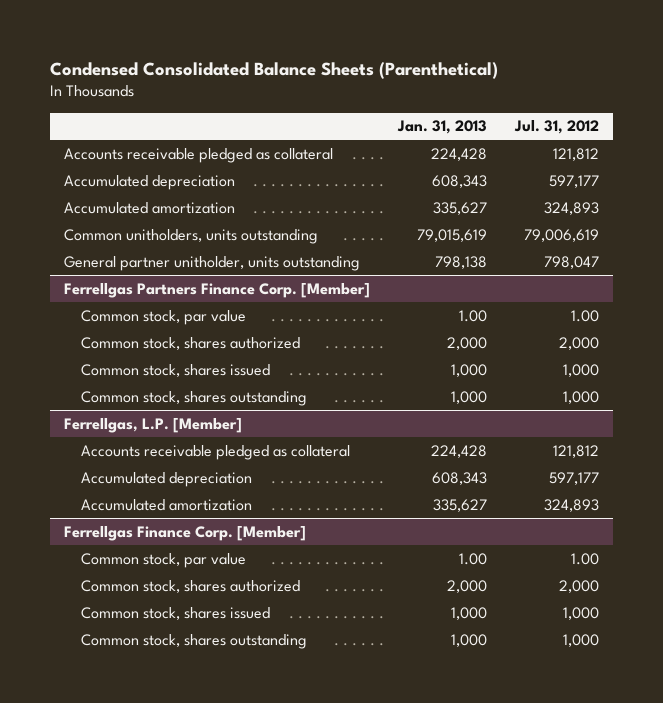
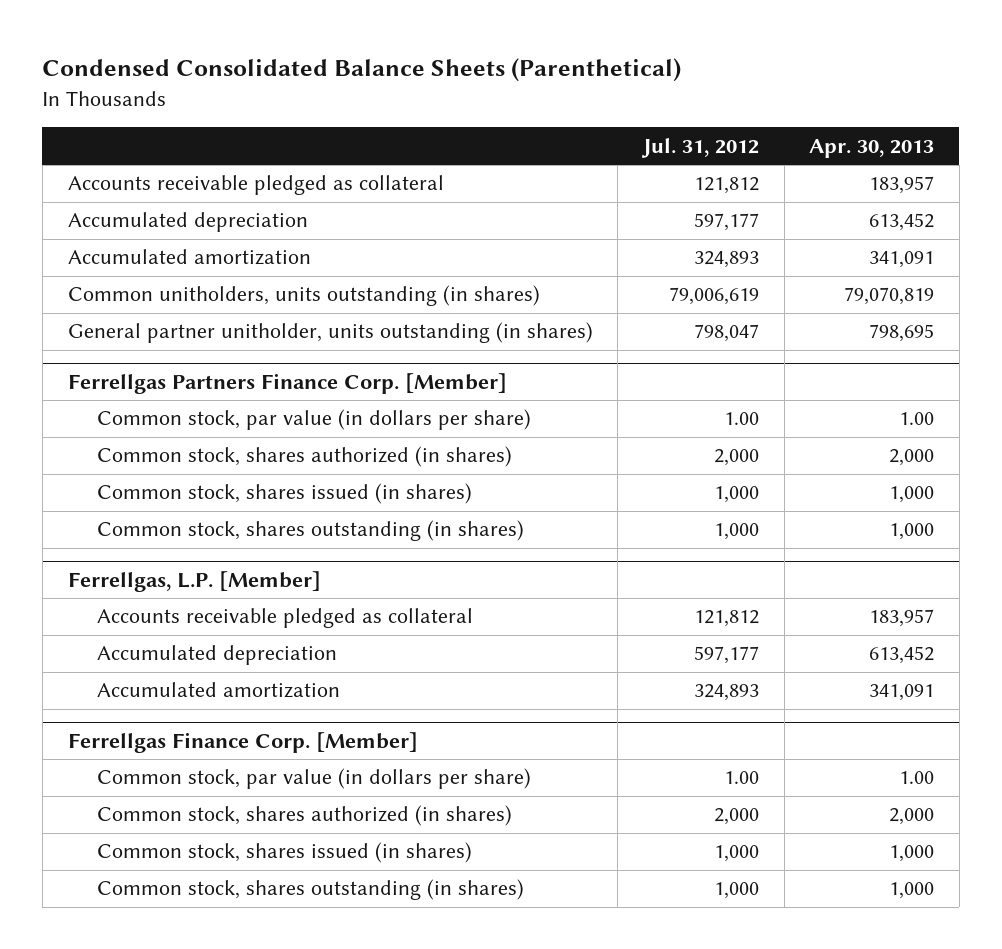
[396,120,487,135] Jan. 31, 2013 -> none
none -> [809,138,935,158] Apr. 30, 2013
[63,228,318,244] Common unitholders, units outstanding -> [67,285,540,307] Common unitholders, units outstanding (in shares)
[63,255,360,271] General partner unitholder, units outstanding -> [67,322,593,344] General partner unitholder, units outstanding (in shares)
[80,309,246,325] Common stock, par value -> [96,409,531,431] Common stock, par value (in dollars per share)
[80,336,300,350] Common stock, shares authorized -> [96,446,512,468] Common stock, shares authorized (in shares)
[80,363,270,377] Common stock, shares issued -> [96,483,472,505] Common stock, shares issued (in shares)
[80,390,307,406] Common stock, shares outstanding -> [96,520,524,542] Common stock, shares outstanding (in shares)
[80,552,246,568] Common stock, par value -> [96,768,531,790] Common stock, par value (in dollars per share)
[80,579,300,593] Common stock, shares authorized -> [96,805,512,827] Common stock, shares authorized (in shares)
[80,606,270,620] Common stock, shares issued -> [96,842,472,864] Common stock, shares issued (in shares)
[80,633,307,649] Common stock, shares outstanding -> [96,879,524,901] Common stock, shares outstanding (in shares)

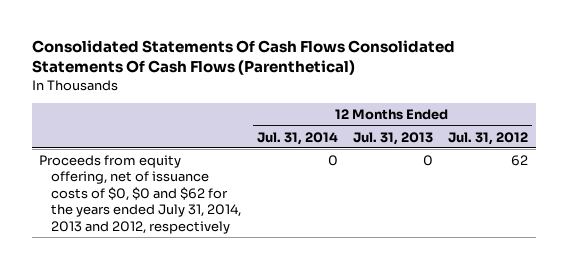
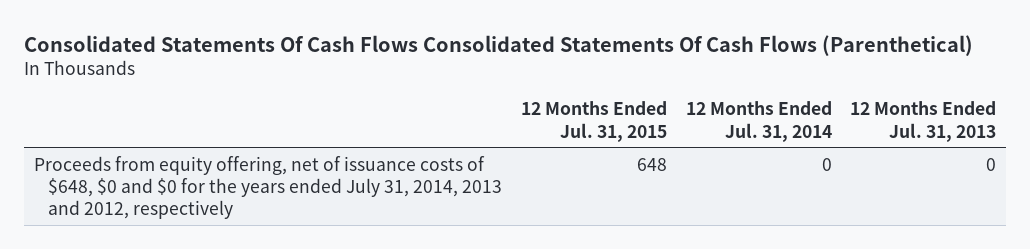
[448,131,529,145] Jul. 31, 2012 -> none
none -> [520,101,667,142] 12 Months Ended Jul. 31, 2015
[39,155,242,234] Proceeds from equity offering, net of issuance costs of $0, $0 and $62 for the years ended July 31, 2014, 2013 and 2012, respectively -> [33,155,502,219] Proceeds from equity offering, net of issuance costs of $648, $0 and $0 for the years ended July 31, 2014, 2013 and 2012, respectively

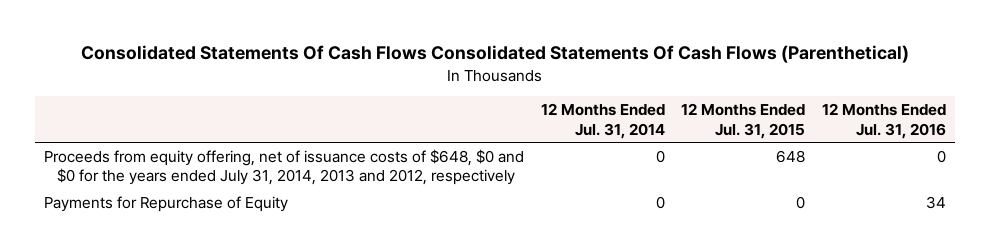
[850,101,997,142] 12 Months Ended Jul. 31, 2013 -> none
none -> [822,102,947,139] 12 Months Ended Jul. 31, 2016
none -> [43,195,288,212] Payments for Repurchase of Equity

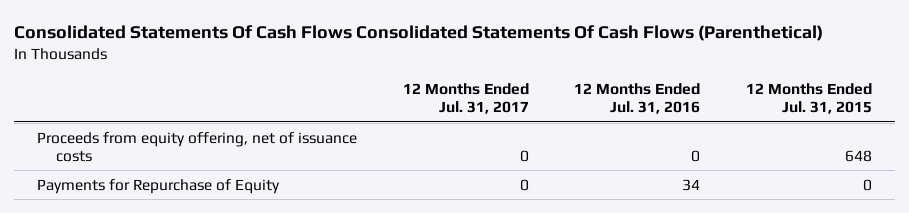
[540,102,665,139] 12 Months Ended Jul. 31, 2014 -> none
none -> [402,83,529,115] 12 Months Ended Jul. 31, 2017
[43,148,524,186] Proceeds from equity offering, net of issuance costs of $648, $0 and $0 for the years ended July 31, 2014, 2013 and 2012, respectively -> [36,131,357,162] Proceeds from equity offering, net of issuance costs

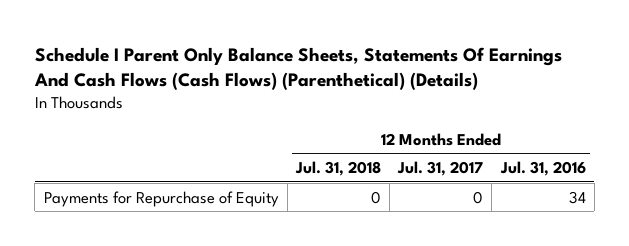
[13,25,823,42] Consolidated Statements Of Cash Flows Consolidated Statements Of Cash Flows (Parenthetical) -> [33,46,562,91] Schedule I Parent Only Balance Sheets, Statements Of Earnings And Cash Flows (Cash Flows) (Parenthetical) (Details)
[746,83,873,115] 12 Months Ended Jul. 31, 2015 -> none
none -> [294,160,381,176] Jul. 31, 2018
[36,131,357,162] Proceeds from equity offering, net of issuance costs -> none

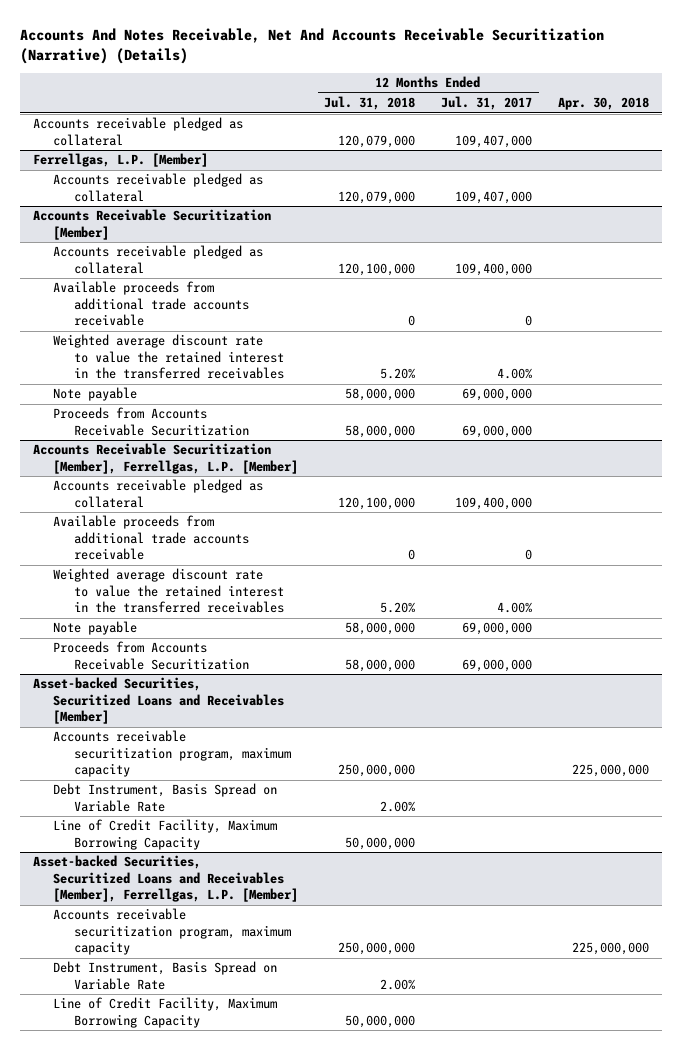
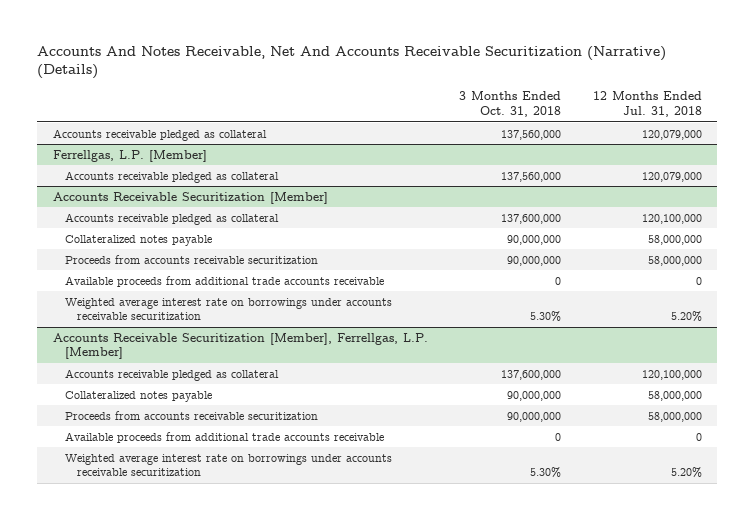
[441,96,533,111] Jul. 31, 2017 -> none
[557,97,649,111] Apr. 30, 2018 -> none
none -> [459,91,562,117] 3 Months Ended Oct. 31, 2018
none -> [64,234,212,246] Collateralized notes payable
none -> [64,254,318,264] Proceeds from accounts receivable securitization
[53,387,138,402] Note payable -> none
[53,407,249,436] Proceeds from Accounts Receivable Securitization -> none
[53,334,284,380] Weighted average discount rate to value the retained interest in the transferred receivables -> [64,297,392,321] Weighted average interest rate on borrowings under accounts receivable securitization
none -> [64,390,212,402] Collateralized notes payable
none -> [64,410,318,420] Proceeds from accounts receivable securitization
[53,621,138,636] Note payable -> none
[53,641,249,670] Proceeds from Accounts Receivable Securitization -> none
[33,677,285,725] Asset-backed Securities, Securitized Loans and Receivables [Member] -> none
[53,730,291,778] Accounts receivable securitization program, maximum capacity -> none
[53,783,278,812] Debt Instrument, Basis Spread on Variable Rate -> none
[53,819,278,850] Line of Credit Facility, Maximum Borrowing Capacity -> none
[33,855,299,903] Asset-backed Securities, Securitized Loans and Receivables [Member], Ferrellgas, L.P. [Member] -> none
[53,908,291,956] Accounts receivable securitization program, maximum capacity -> none
[53,961,278,990] Debt Instrument, Basis Spread on Variable Rate -> none
[53,997,278,1028] Line of Credit Facility, Maximum Borrowing Capacity -> none
[53,568,284,614] Weighted average discount rate to value the retained interest in the transferred receivables -> [64,453,392,477] Weighted average interest rate on borrowings under accounts receivable securitization

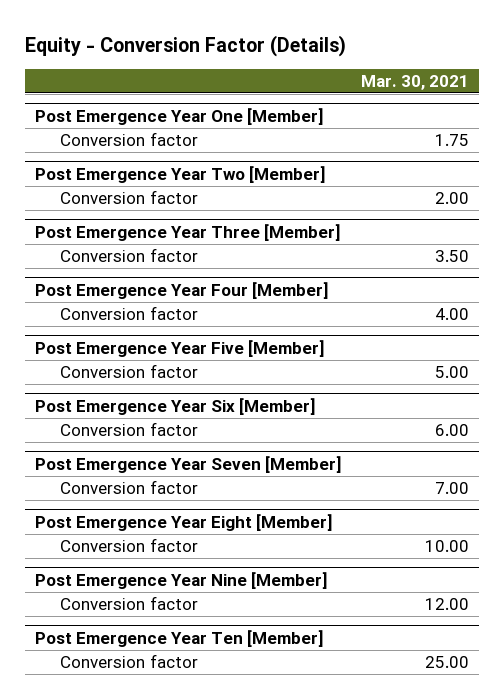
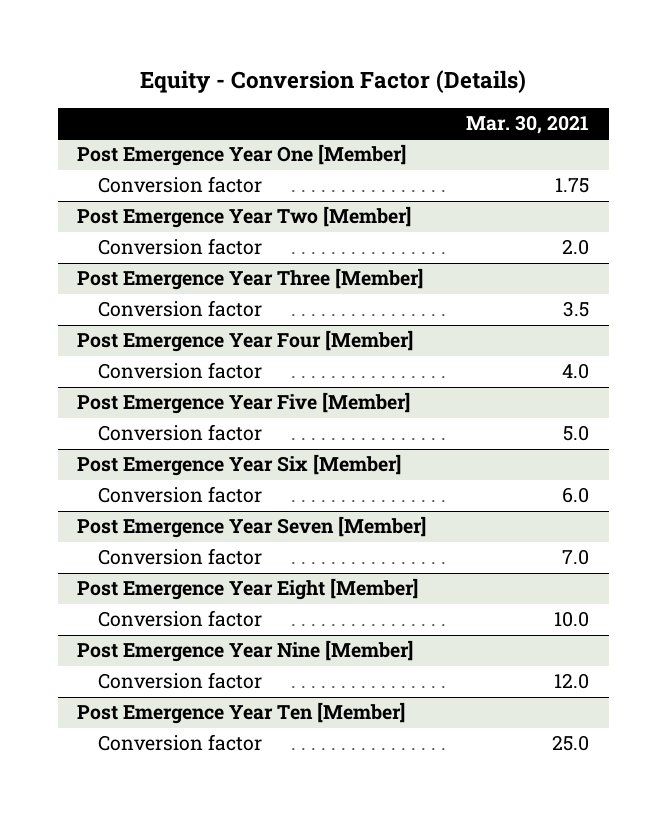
[435,191,470,204] 2.00 -> [561,239,589,256] 2.0
[435,249,470,262] 3.50 -> [562,301,589,318] 3.5
[435,307,470,320] 4.00 -> [561,363,589,380] 4.0
[435,365,470,378] 5.00 -> [562,425,589,442] 5.0
[435,423,470,436] 6.00 -> [561,487,589,504] 6.0
[435,481,470,494] 7.00 -> [561,549,589,566] 7.0
[425,539,470,552] 10.00 -> [553,611,589,628] 10.0
[425,597,470,610] 12.00 -> [553,673,589,690] 12.0
[425,655,470,668] 25.00 -> [551,735,589,752] 25.0

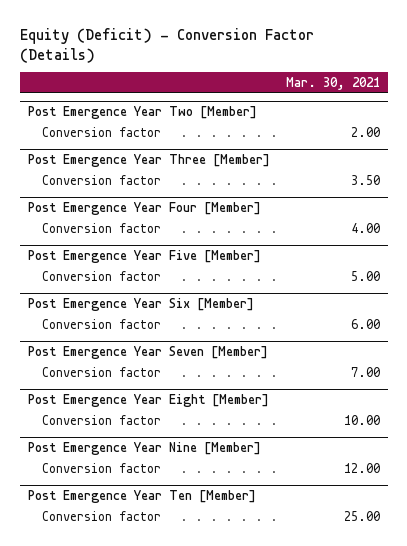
[140,70,527,94] Equity - Conversion Factor (Details) -> [19,27,314,63] Equity (Deficit) - Conversion Factor (Details)
[77,144,407,167] Post Emergence Year One [Member] -> none
[98,176,263,194] Conversion factor -> none
[561,239,589,256] 2.0 -> [350,126,380,137] 2.00
[562,301,589,318] 3.5 -> [350,174,380,185] 3.50
[561,363,589,380] 4.0 -> [350,222,380,233] 4.00
[562,425,589,442] 5.0 -> [350,270,380,281] 5.00
[561,487,589,504] 6.0 -> [350,318,380,329] 6.00
[561,549,589,566] 7.0 -> [350,366,380,377] 7.00
[553,611,589,628] 10.0 -> [343,414,380,425] 10.00
[553,673,589,690] 12.0 -> [343,462,380,473] 12.00
[551,735,589,752] 25.0 -> [343,510,380,521] 25.00

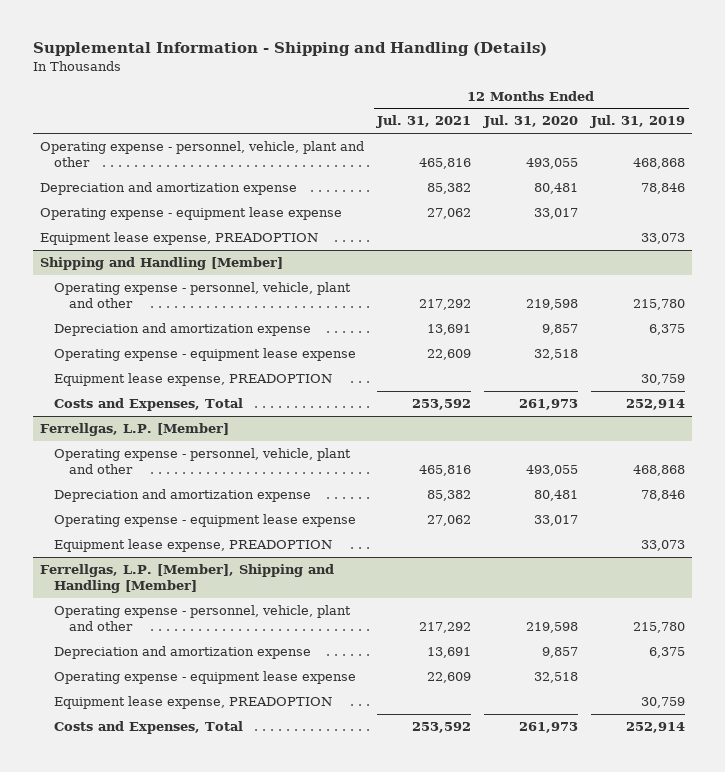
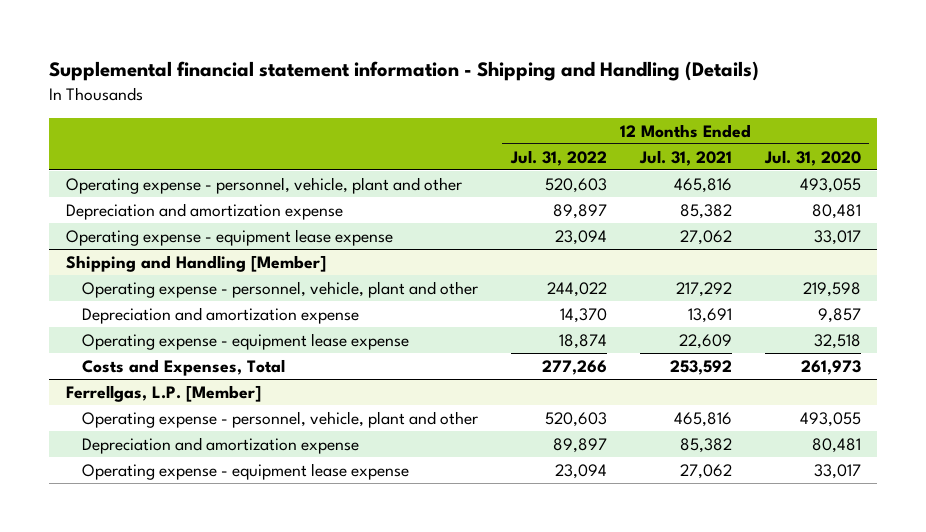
[33,42,548,57] Supplemental Information - Shipping and Handling (Details) -> [49,61,760,82] Supplemental financial statement information - Shipping and Handling (Details)
[590,115,686,129] Jul. 31, 2019 -> none
none -> [509,149,607,166] Jul. 31, 2022
[39,232,318,246] Equipment lease expense, PREADOPTION -> none
[54,373,333,387] Equipment lease expense, PREADOPTION -> none
[54,539,333,553] Equipment lease expense, PREADOPTION -> none
[39,564,334,593] Ferrellgas, L.P. [Member], Shipping and Handling [Member] -> none
[54,605,352,631] Operating expense - personnel, vehicle, plant and other -> none
[54,646,312,660] Depreciation and amortization expense -> none
[54,671,357,685] Operating expense - equipment lease expense -> none
[54,696,333,710] Equipment lease expense, PREADOPTION -> none
[54,721,244,735] Costs and Expenses, Total -> none

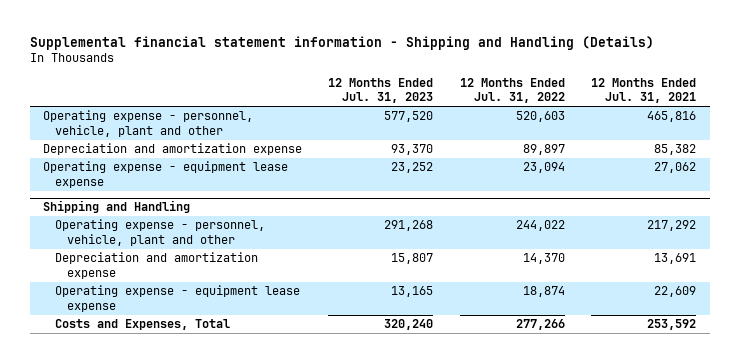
[763,149,861,166] Jul. 31, 2020 -> none
none -> [328,77,434,104] 12 Months Ended Jul. 31, 2023
[65,254,326,272] Shipping and Handling [Member] -> [42,200,190,214] Shipping and Handling
[65,384,261,402] Ferrellgas, L.P. [Member] -> none
[81,410,478,428] Operating expense - personnel, vehicle, plant and other -> none
[81,436,359,454] Depreciation and amortization expense -> none
[81,462,409,480] Operating expense - equipment lease expense -> none

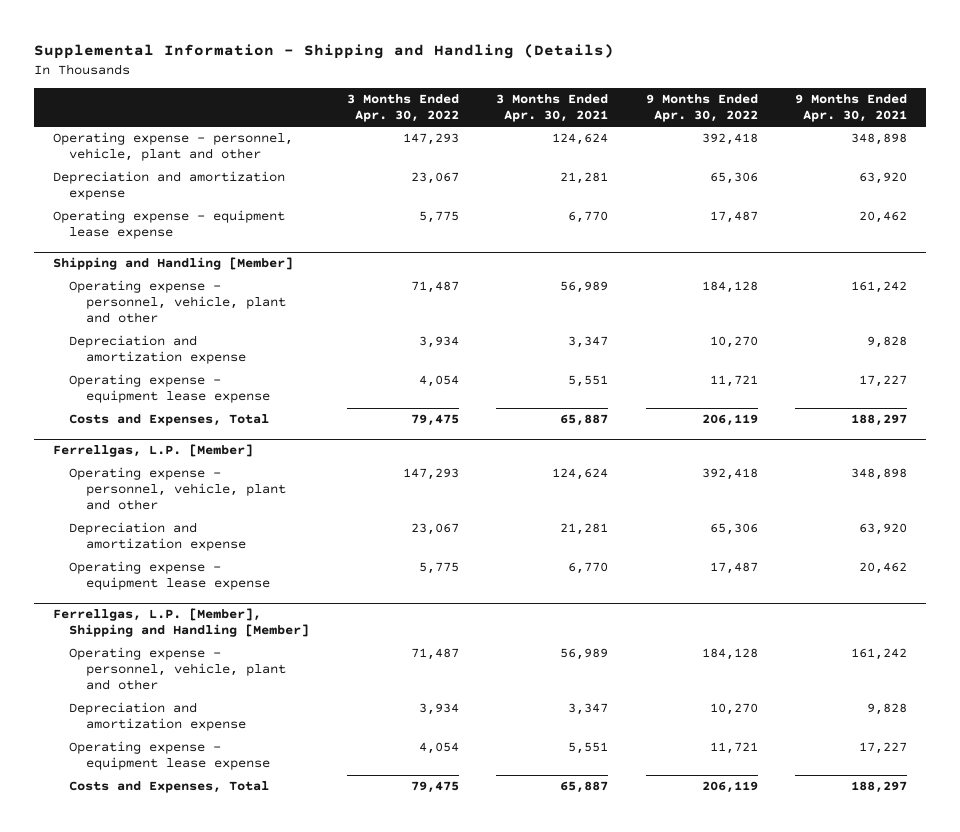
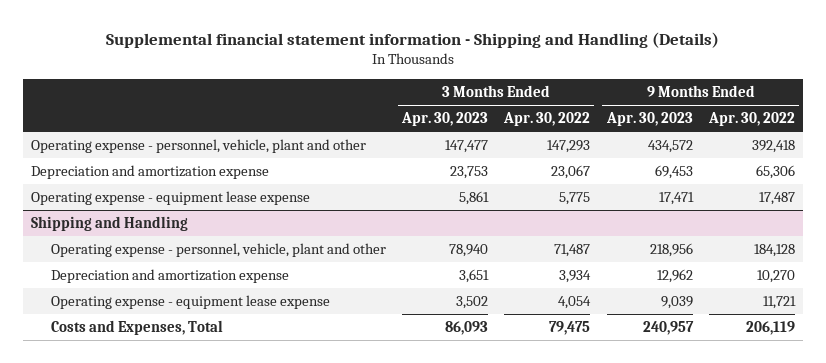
[33,44,614,60] Supplemental Information - Shipping and Handling (Details) -> [105,31,719,48] Supplemental financial statement information - Shipping and Handling (Details)
[496,93,609,122] 3 Months Ended Apr. 30, 2021 -> none
[795,93,908,122] 9 Months Ended Apr. 30, 2021 -> none
none -> [400,112,488,127] Apr. 30, 2023
none -> [605,112,693,127] Apr. 30, 2023
[69,280,287,324] Operating expense - personnel, vehicle, plant and other -> none
[69,335,247,365] Depreciation and amortization expense -> none
[69,374,271,404] Operating expense - equipment lease expense -> none
[69,414,270,427] Costs and Expenses, Total -> none
[52,444,253,458] Ferrellgas, L.P. [Member] -> none
[69,467,287,511] Operating expense - personnel, vehicle, plant and other -> none
[69,522,247,552] Depreciation and amortization expense -> none
[69,561,271,591] Operating expense - equipment lease expense -> none
[52,608,310,638] Ferrellgas, L.P. [Member], Shipping and Handling [Member] -> none
[52,257,293,271] Shipping and Handling [Member] -> [30,216,188,232] Shipping and Handling

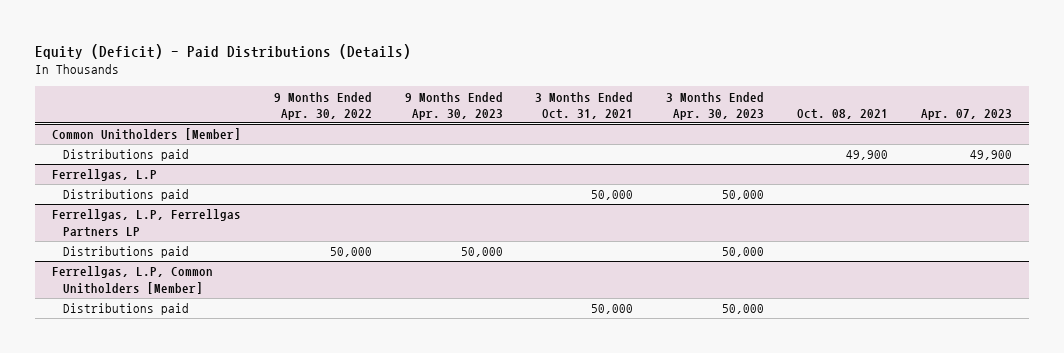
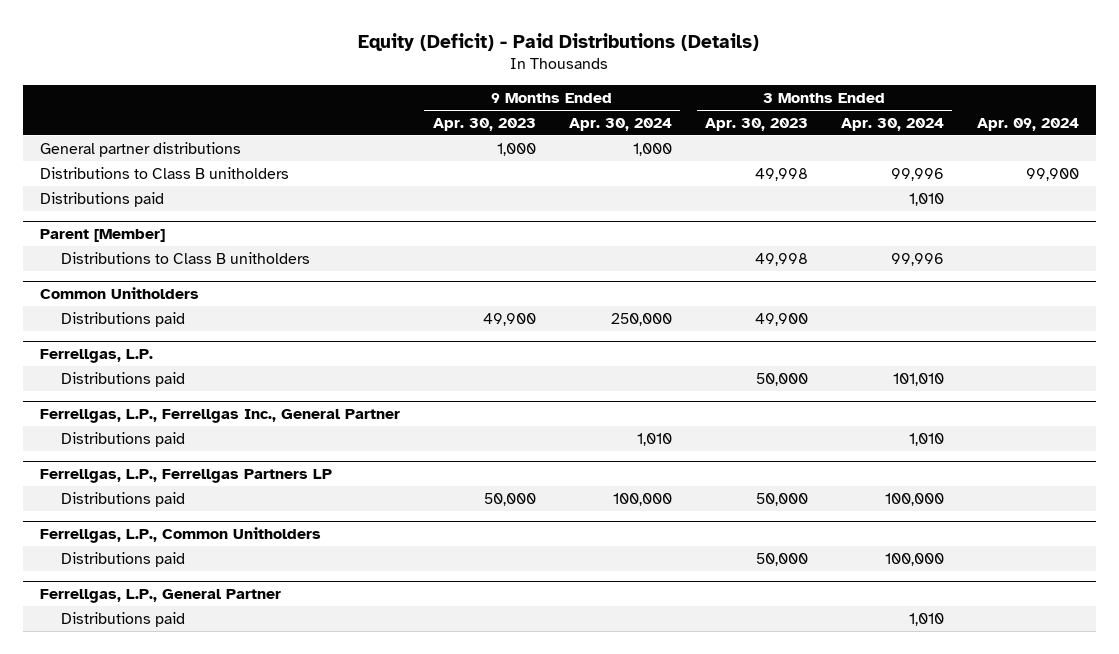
[273,91,372,120] 9 Months Ended Apr. 30, 2022 -> none
[535,91,634,119] 3 Months Ended Oct. 31, 2021 -> none
[797,108,889,119] Oct. 08, 2021 -> none
[921,108,1013,120] Apr. 07, 2023 -> none
none -> [568,117,672,131] Apr. 30, 2024
none -> [841,117,945,131] Apr. 30, 2024
none -> [977,117,1080,131] Apr. 09, 2024
[51,128,241,141] Common Unitholders [Member] -> none
none -> [39,141,241,157] General partner distributions
none -> [39,166,289,179] Distributions to Class B unitholders
none -> [39,229,165,243] Parent [Member]
none -> [61,251,311,264] Distributions to Class B unitholders
none -> [39,287,199,300] Common Unitholders
none -> [61,311,186,327] Distributions paid
[51,169,157,182] Ferrellgas, L.P -> [39,349,153,364] Ferrellgas, L.P.
none -> [39,409,400,424] Ferrellgas, L.P., Ferrellgas Inc., General Partner
none -> [61,431,186,447] Distributions paid
[51,209,241,237] Ferrellgas, L.P, Ferrellgas Partners LP -> [39,469,332,484] Ferrellgas, L.P., Ferrellgas Partners LP
[51,266,213,294] Ferrellgas, L.P, Common Unitholders [Member] -> [39,527,321,544] Ferrellgas, L.P., Common Unitholders
none -> [39,589,281,604] Ferrellgas, L.P., General Partner
none -> [61,611,186,627] Distributions paid

